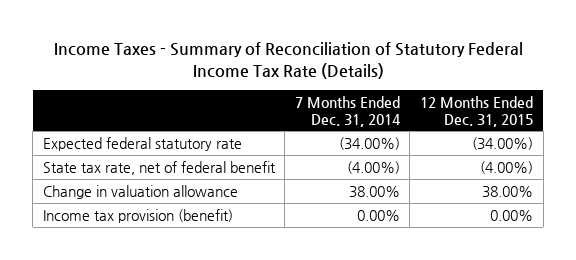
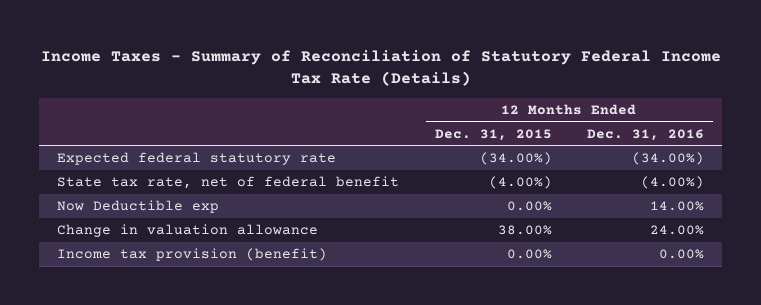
[294,95,401,127] 7 Months Ended Dec. 31, 2014 -> none
none -> [587,128,705,141] Dec. 31, 2016
none -> [56,200,219,214] Now Deductible exp

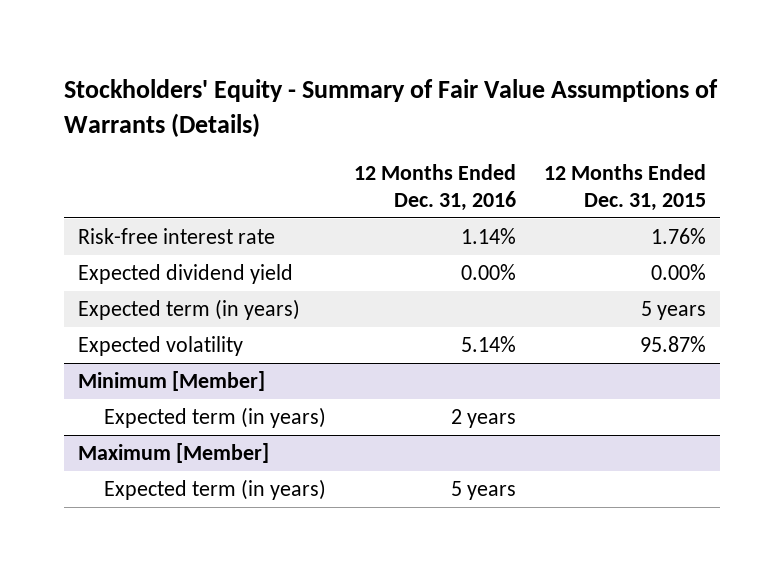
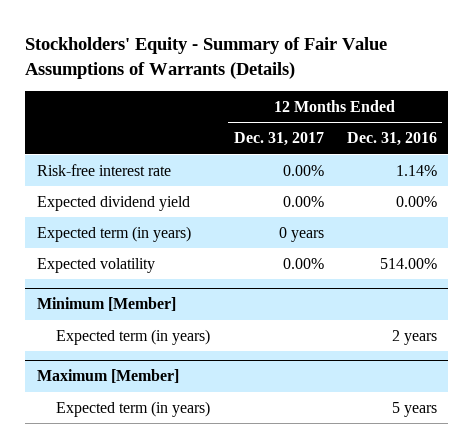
[543,163,706,212] 12 Months Ended Dec. 31, 2015 -> none
none -> [233,132,324,147] Dec. 31, 2017
[460,336,516,353] 5.14% -> [379,257,437,269] 514.00%

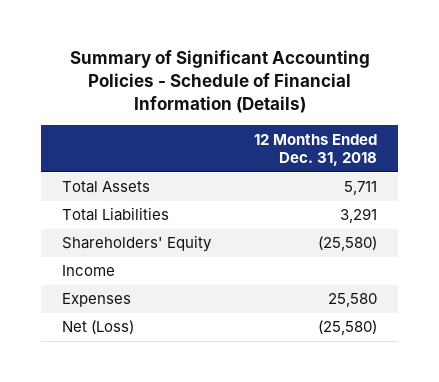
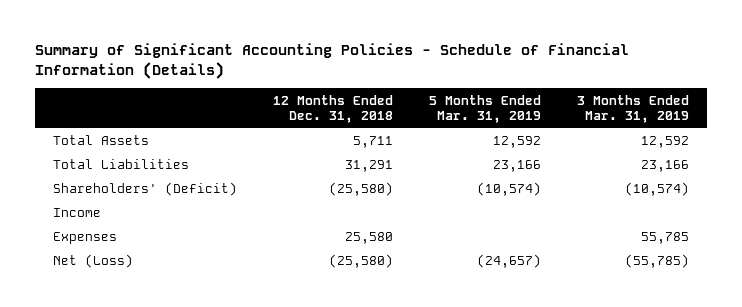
none -> [428,94,541,123] 5 Months Ended Mar. 31, 2019
none -> [576,94,689,123] 3 Months Ended Mar. 31, 2019
[339,208,377,224] 3,291 -> [344,159,393,172] 31,291
[62,235,213,253] Shareholders' Equity -> [52,181,237,196] Shareholders' (Deficit)

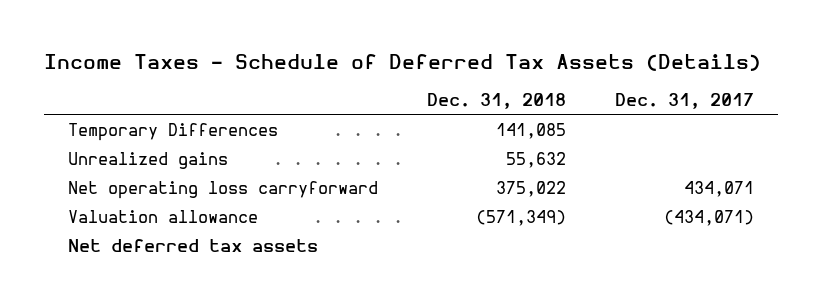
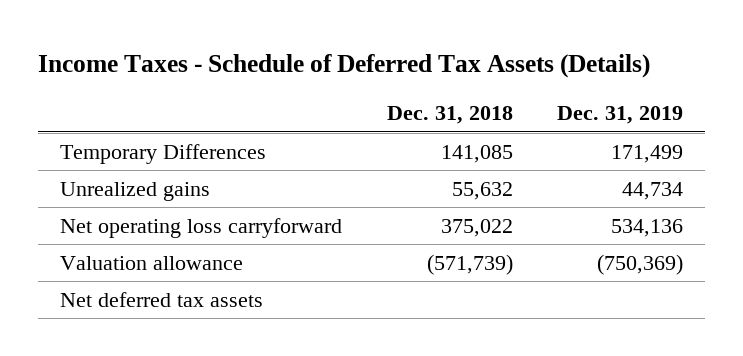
[615,93,755,110] Dec. 31, 2017 -> none
none -> [556,106,683,125] Dec. 31, 2019
[476,209,567,226] (571,349) -> [426,253,513,275] (571,739)

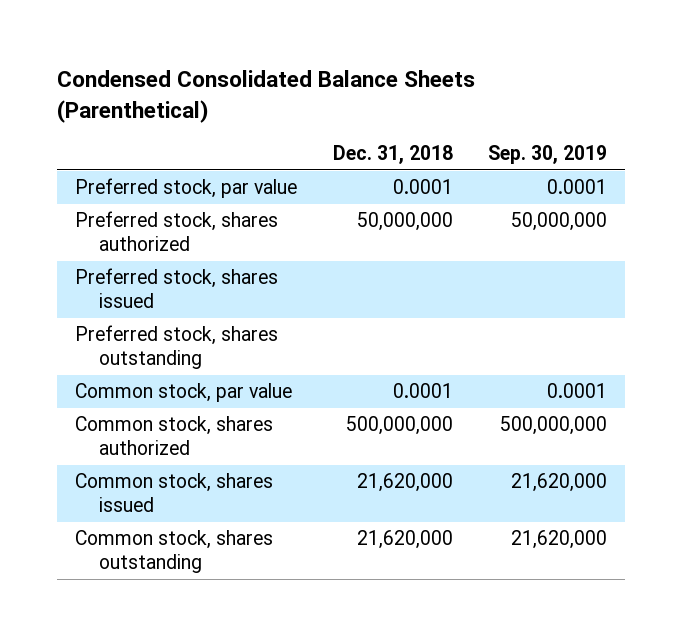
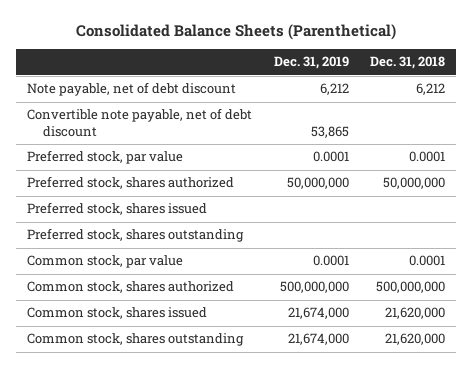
[57,70,476,123] Condensed Consolidated Balance Sheets (Parenthetical) -> [76,24,397,41] Consolidated Balance Sheets (Parenthetical)
[488,145,608,165] Sep. 30, 2019 -> none
none -> [273,56,349,70] Dec. 31, 2019
none -> [27,82,237,97] Note payable, net of debt discount
none -> [27,108,253,138] Convertible note payable, net of debt discount

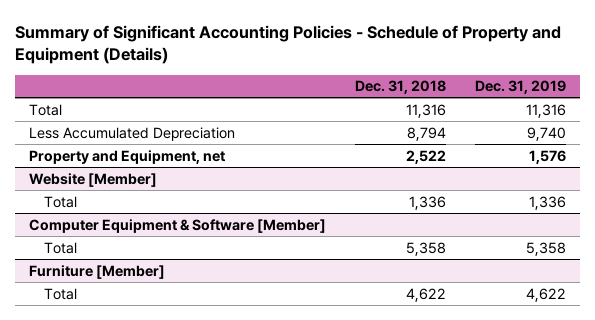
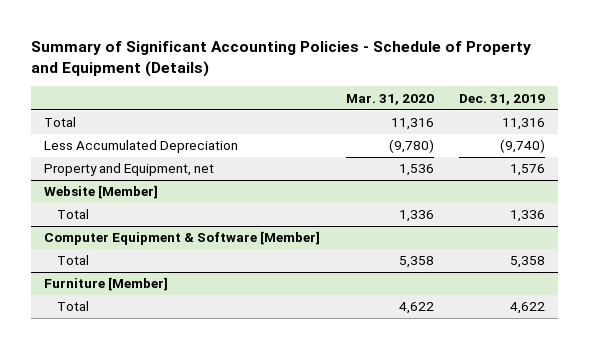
[354,80,446,95] Dec. 31, 2018 -> none
none -> [345,93,434,105] Mar. 31, 2020
[526,126,566,141] 9,740 -> [500,139,546,154] (9,740)

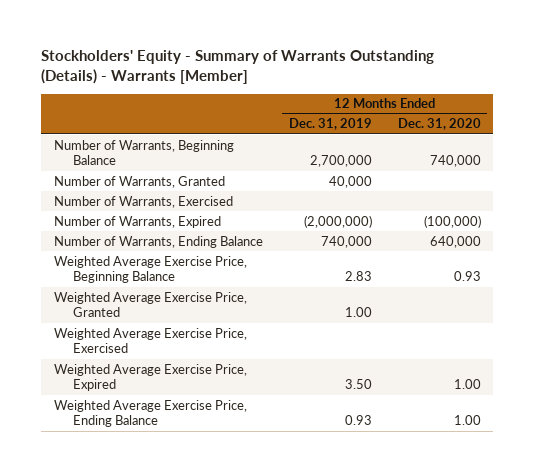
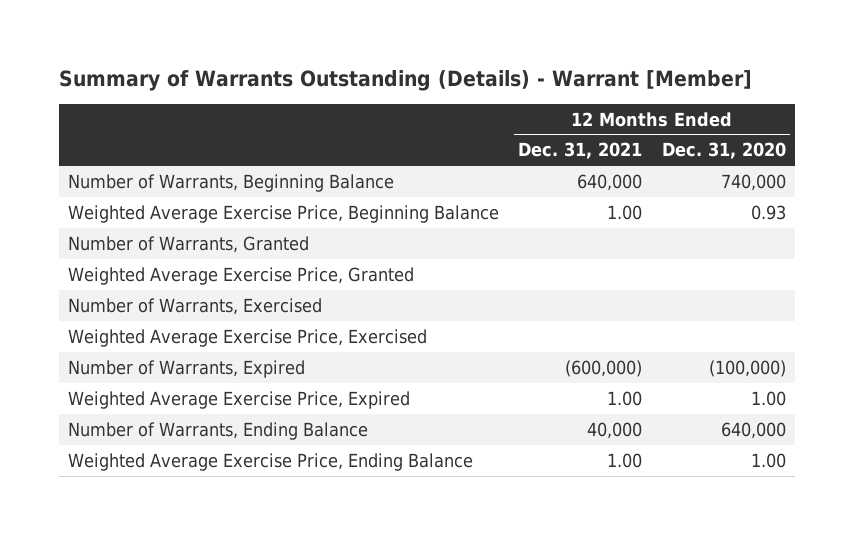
[41,50,435,84] Stockholders' Equity - Summary of Warrants Outstanding (Details) - Warrants [Member] -> [58,70,752,92] Summary of Warrants Outstanding (Details) - Warrant [Member]
[288,118,372,131] Dec. 31, 2019 -> none
none -> [518,142,643,160] Dec. 31, 2021
[54,175,226,188] Number of Warrants, Granted -> [68,235,310,253] Number of Warrants, Granted
[54,195,234,208] Number of Warrants, Exercised -> [68,297,323,315] Number of Warrants, Exercised
[54,215,222,228] Number of Warrants, Expired -> [68,359,306,378] Number of Warrants, Expired
[54,235,264,248] Number of Warrants, Ending Balance -> [68,421,369,440] Number of Warrants, Ending Balance

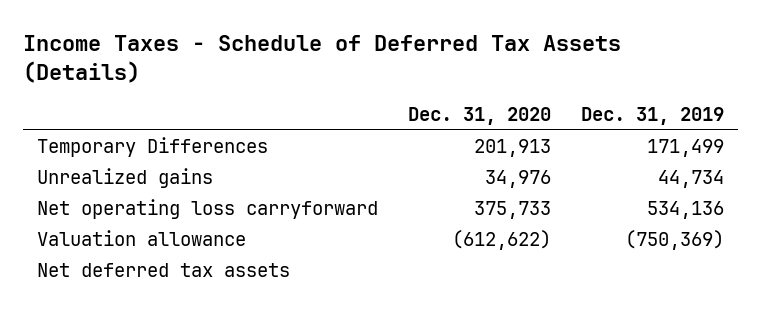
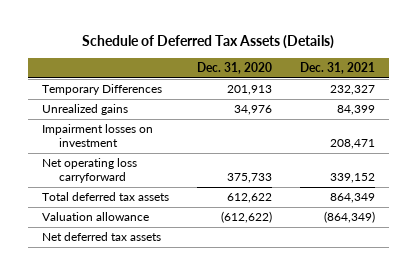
[22,35,621,84] Income Taxes - Schedule of Deferred Tax Assets (Details) -> [82,35,335,50] Schedule of Deferred Tax Assets (Details)
[580,106,724,125] Dec. 31, 2019 -> none
none -> [299,61,375,74] Dec. 31, 2021
none -> [42,124,154,148] Impairment losses on investment
none -> [42,192,170,202] Total deferred tax assets

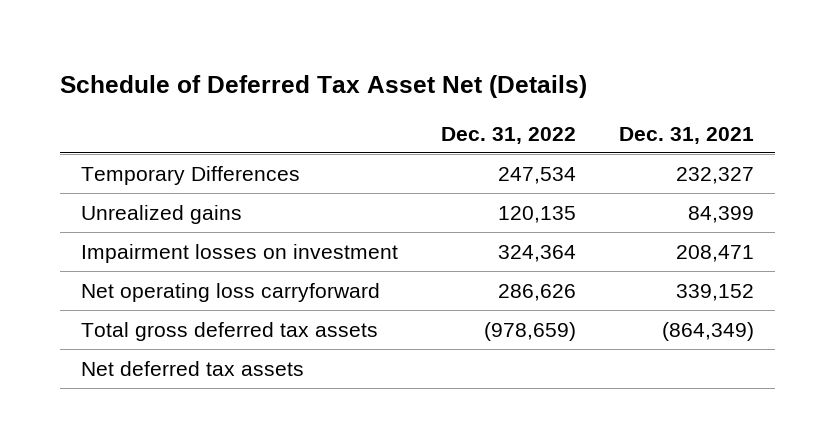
[82,35,335,50] Schedule of Deferred Tax Assets (Details) -> [59,74,587,98] Schedule of Deferred Tax Asset Net (Details)
[196,61,272,74] Dec. 31, 2020 -> none
none -> [441,126,577,144] Dec. 31, 2022
[42,212,150,222] Valuation allowance -> none
[42,192,170,202] Total deferred tax assets -> [81,321,379,341] Total gross deferred tax assets
[329,193,375,204] 864,349 -> [661,321,754,341] (864,349)

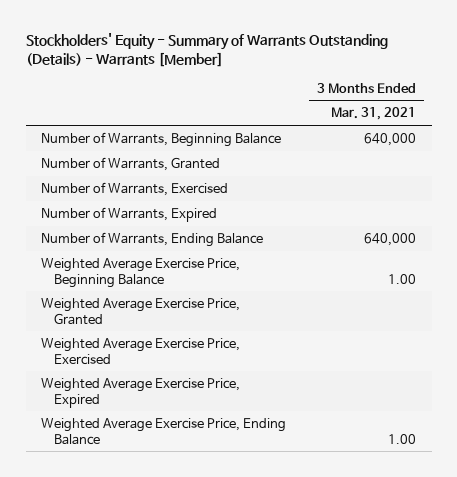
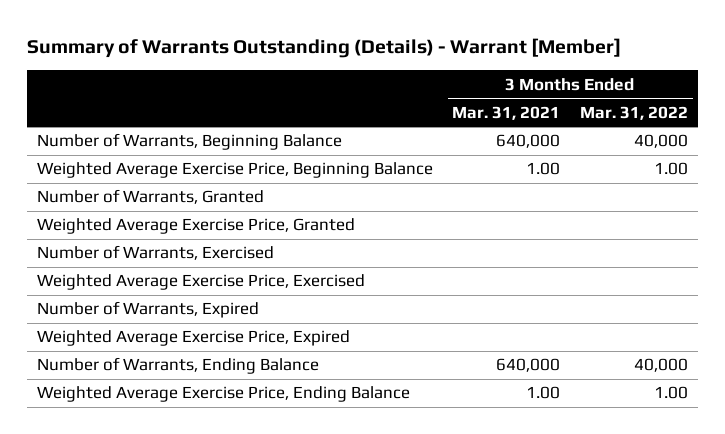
[25,32,388,67] Stockholders' Equity - Summary of Warrants Outstanding (Details) - Warrants [Member] -> [27,38,622,59] Summary of Warrants Outstanding (Details) - Warrant [Member]
none -> [580,105,689,120] Mar. 31, 2022
[41,156,221,171] Number of Warrants, Granted -> [36,189,264,205] Number of Warrants, Granted
[41,181,229,196] Number of Warrants, Exercised -> [36,245,274,261] Number of Warrants, Exercised
[41,206,218,222] Number of Warrants, Expired -> [36,301,259,319] Number of Warrants, Expired
[41,231,264,247] Number of Warrants, Ending Balance -> [36,357,319,375] Number of Warrants, Ending Balance

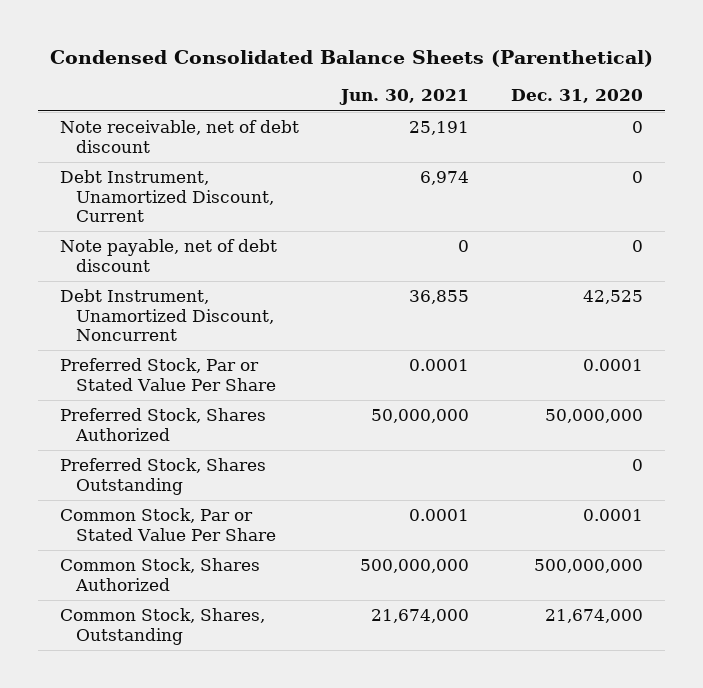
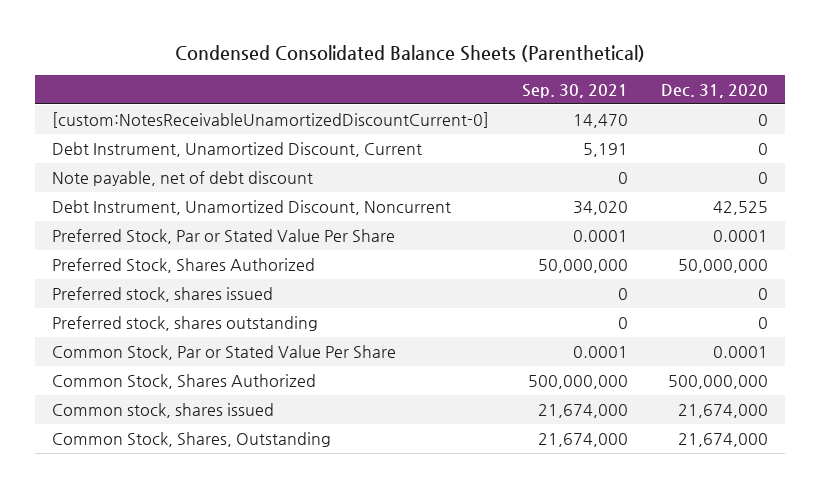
[339,89,470,106] Jun. 30, 2021 -> none
none -> [522,83,629,98] Sep. 30, 2021
[59,120,299,153] Note receivable, net of debt discount -> [51,112,489,129] [custom:NotesReceivableUnamortizedDiscountCurrent-0]
none -> [51,287,273,303] Preferred stock, shares issued
[59,458,266,495] Preferred Stock, Shares Outstanding -> [51,316,318,332] Preferred stock, shares outstanding
none -> [51,403,274,419] Common stock, shares issued

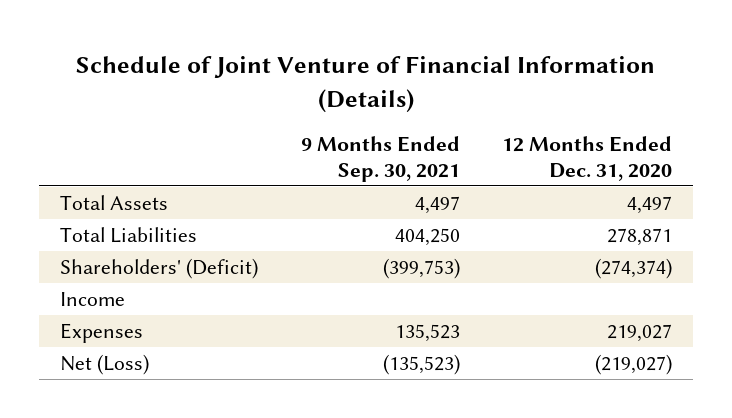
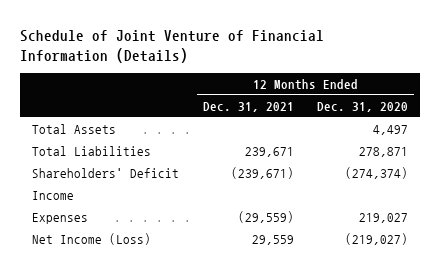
[300,136,460,182] 9 Months Ended Sep. 30, 2021 -> none
none -> [202,101,294,112] Dec. 31, 2021
[60,257,259,279] Shareholders' (Deficit) -> [32,168,180,179] Shareholders' Deficit
[60,353,150,375] Net (Loss) -> [32,233,152,246] Net Income (Loss)

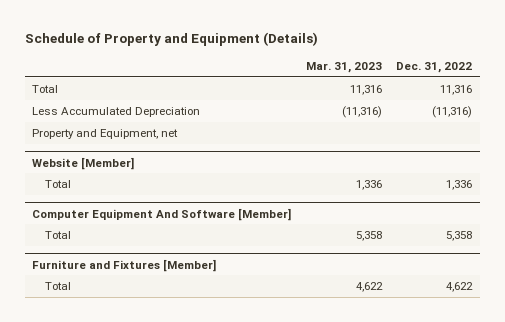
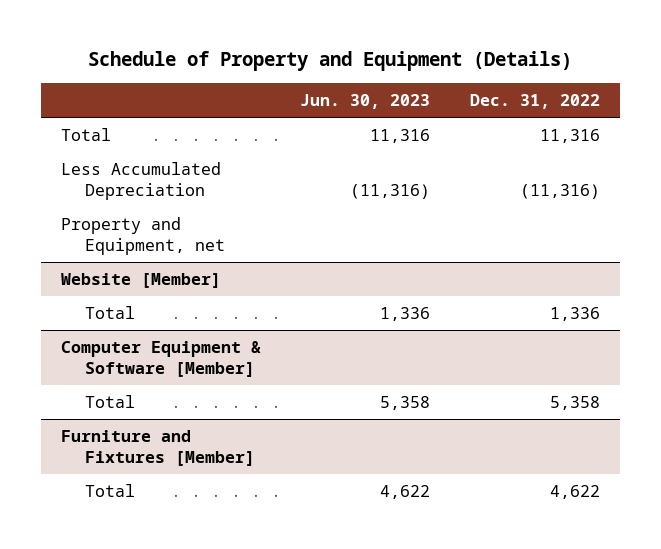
[305,62,382,74] Mar. 31, 2023 -> none
none -> [300,93,431,109] Jun. 30, 2023
[32,207,292,221] Computer Equipment And Software [Member] -> [60,340,261,378] Computer Equipment & Software [Member]

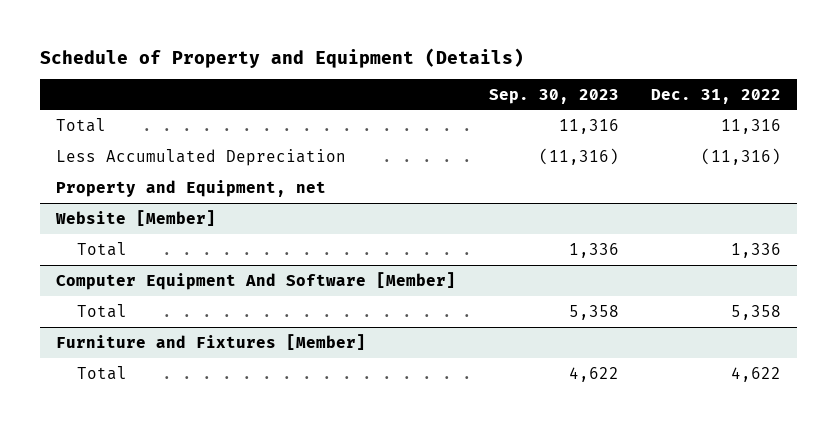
[300,93,431,109] Jun. 30, 2023 -> none
none -> [488,88,619,104] Sep. 30, 2023
[60,340,261,378] Computer Equipment & Software [Member] -> [56,271,457,290] Computer Equipment And Software [Member]

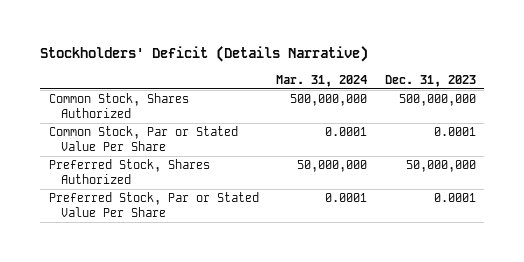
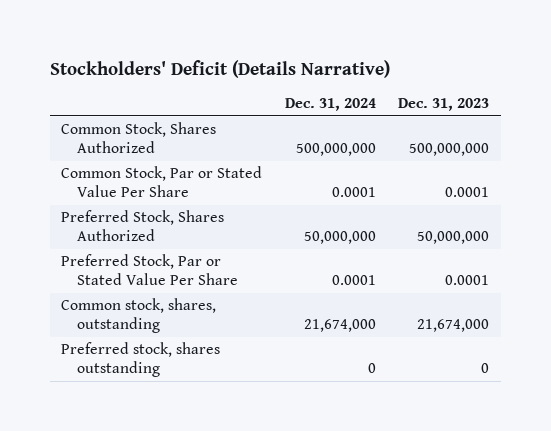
[276,74,368,87] Mar. 31, 2024 -> none
none -> [284,98,376,112] Dec. 31, 2024
none -> [61,298,217,334] Common stock, shares, outstanding
none -> [61,342,221,378] Preferred stock, shares outstanding

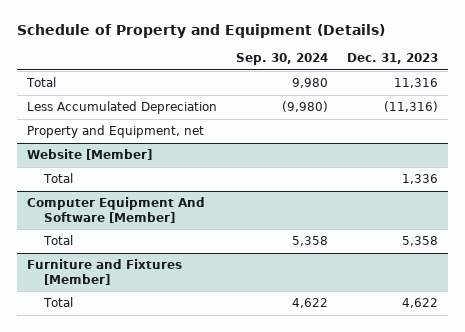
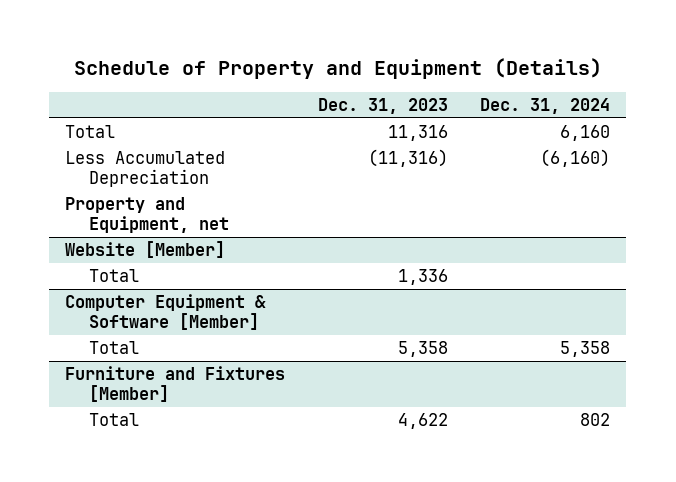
[235,53,328,66] Sep. 30, 2024 -> none
none -> [480,98,611,115] Dec. 31, 2024
[26,197,205,223] Computer Equipment And Software [Member] -> [65,294,267,330] Computer Equipment & Software [Member]

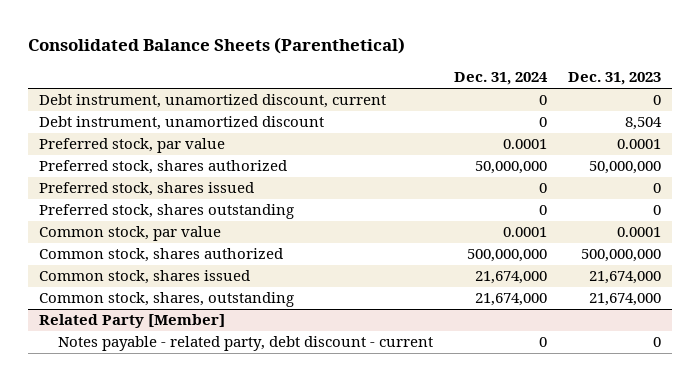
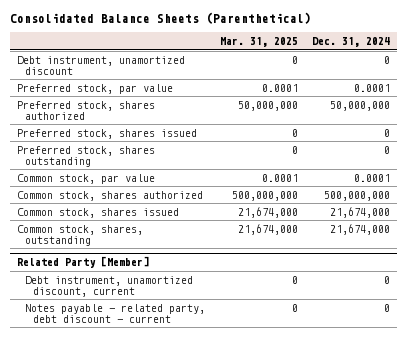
[568,72,662,86] Dec. 31, 2023 -> none
none -> [219,37,298,48] Mar. 31, 2025
[38,94,386,109] Debt instrument, unamortized discount, current -> none
none -> [25,275,194,297] Debt instrument, unamortized discount, current

